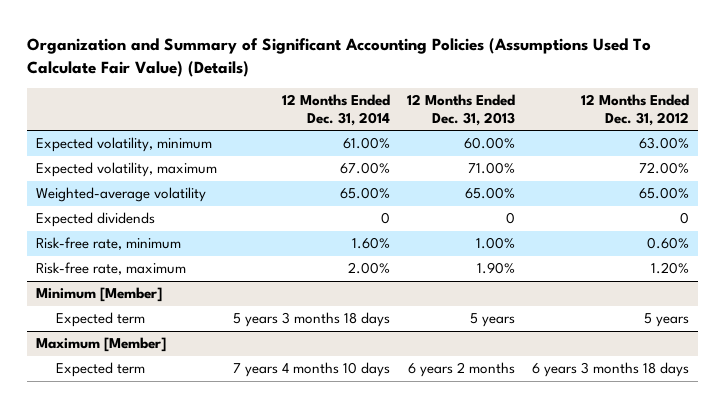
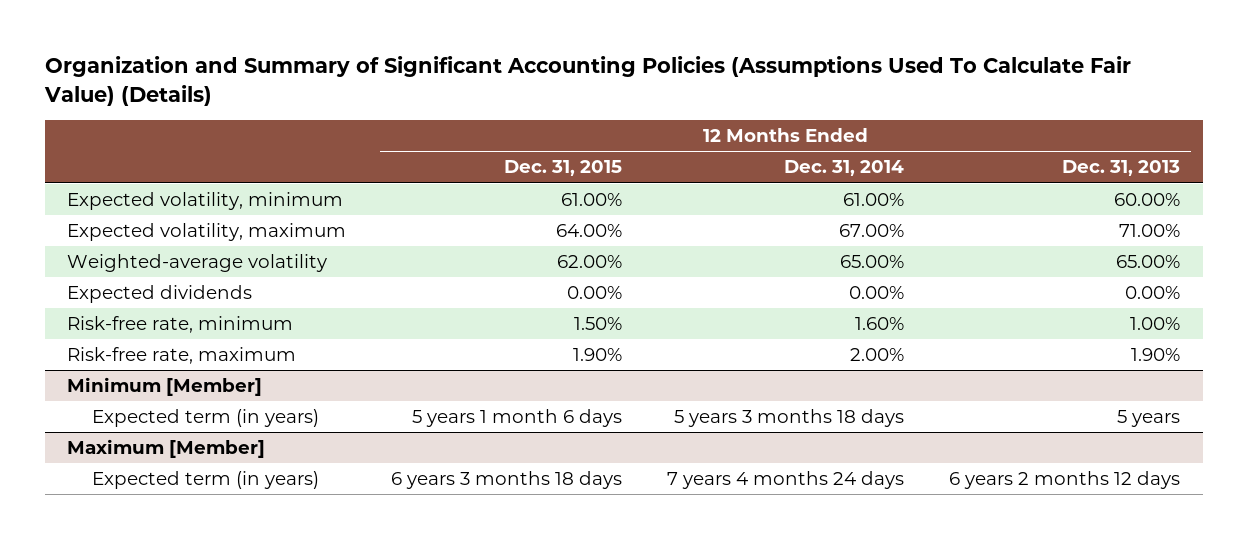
[581,94,690,126] 12 Months Ended Dec. 31, 2012 -> none
none -> [504,160,623,177] Dec. 31, 2015
[381,212,391,225] 0 -> [849,286,905,300] 0.00%
[506,212,516,225] 0 -> [1125,286,1181,300] 0.00%
[56,312,146,328] Expected term -> [92,409,320,428] Expected term (in years)
[56,362,146,378] Expected term -> [92,471,320,490] Expected term (in years)
[233,362,391,378] 7 years 4 months 10 days -> [667,471,905,490] 7 years 4 months 24 days
[408,362,516,378] 6 years 2 months -> [949,471,1181,490] 6 years 2 months 12 days

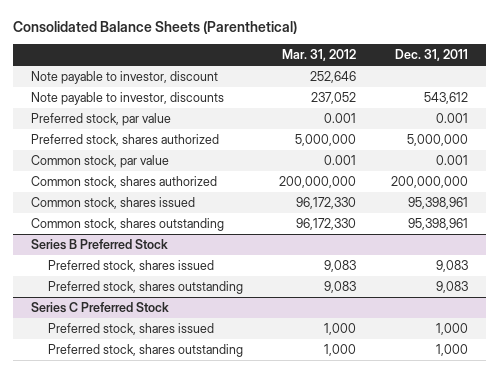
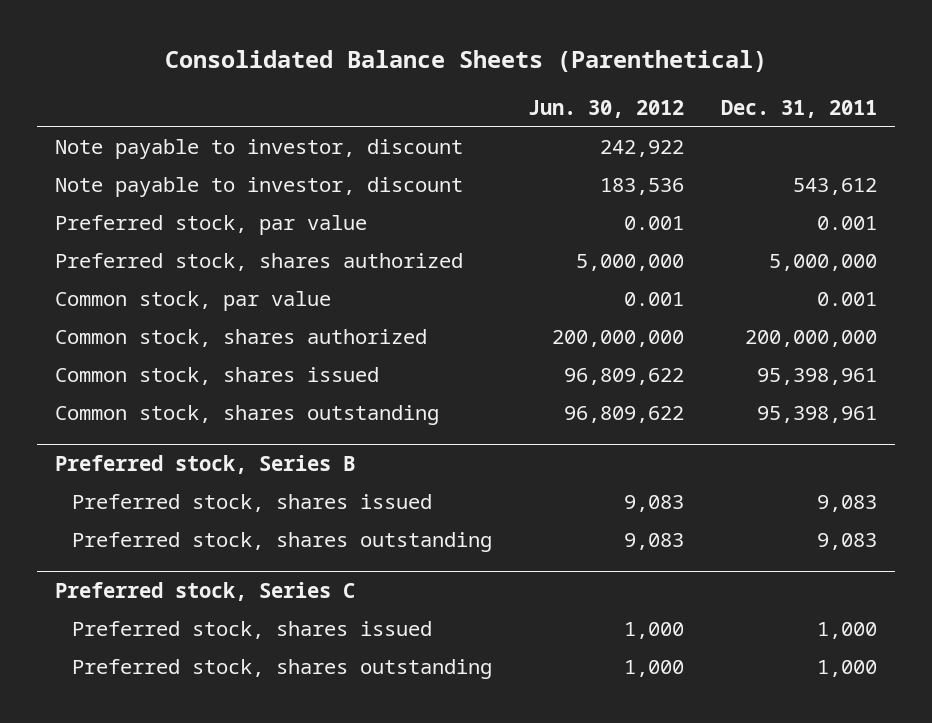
[281,49,356,62] Mar. 31, 2012 -> none
none -> [528,99,685,118] Jun. 30, 2012
[30,92,224,106] Note payable to investor, discounts -> [54,177,463,198] Note payable to investor, discount
[30,239,168,251] Series B Preferred Stock -> [54,455,355,475] Preferred stock, Series B
[30,302,169,314] Series C Preferred Stock -> [54,582,355,602] Preferred stock, Series C

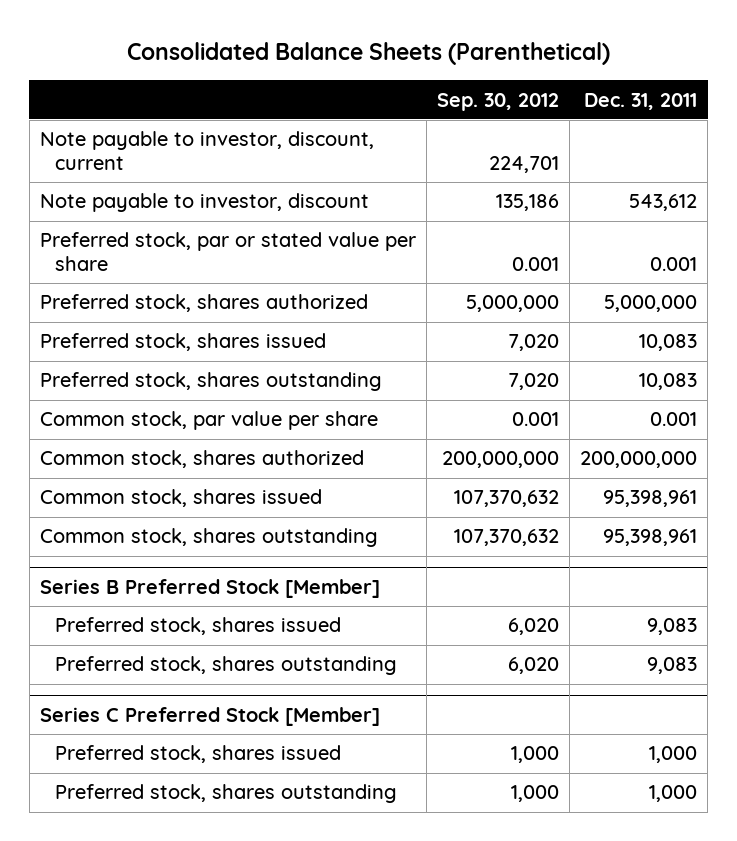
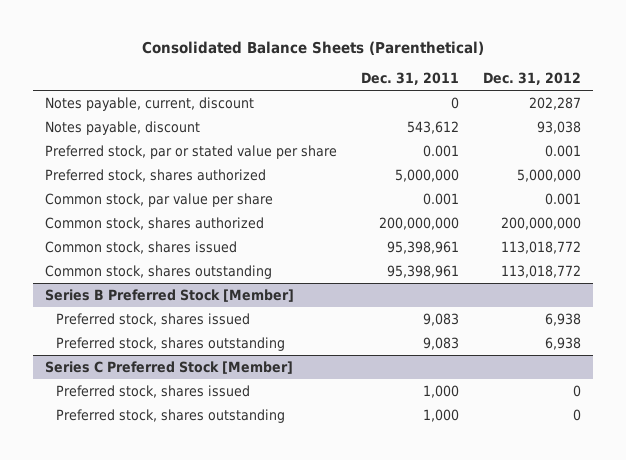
[437,92,560,111] Sep. 30, 2012 -> none
none -> [482,72,581,86] Dec. 31, 2012
[39,131,374,170] Note payable to investor, discount, current -> none
none -> [44,96,254,111] Notes payable, current, discount
[39,193,369,213] Note payable to investor, discount -> [44,120,200,135] Notes payable, discount
[39,333,326,352] Preferred stock, shares issued -> none
[39,372,382,392] Preferred stock, shares outstanding -> none

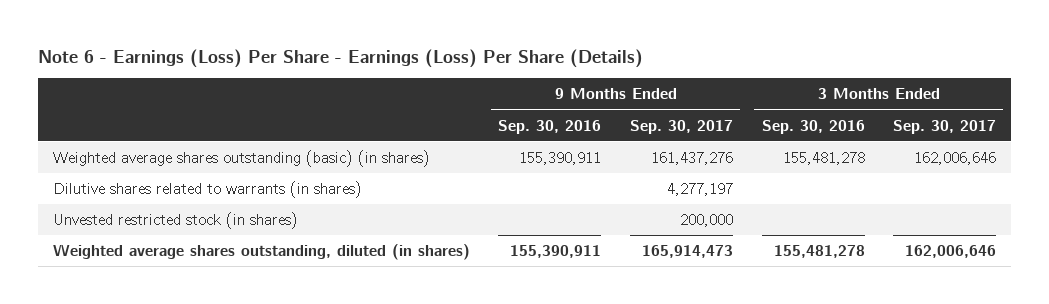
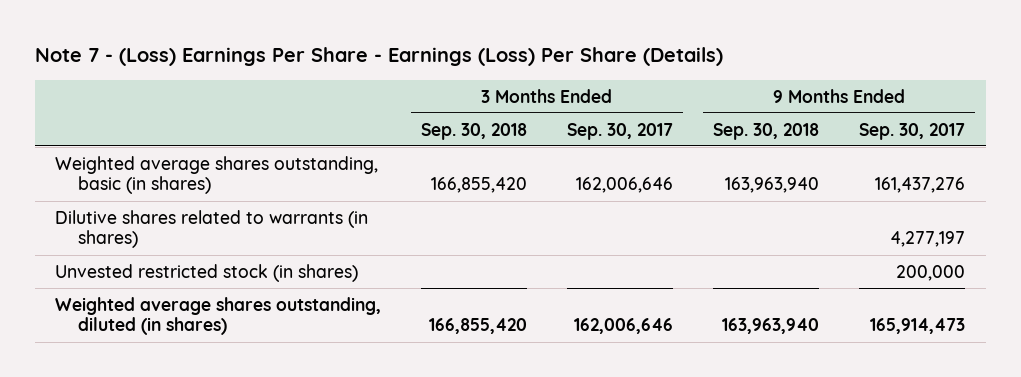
[38,48,644,68] Note 6 - Earnings (Loss) Per Share - Earnings (Loss) Per Share (Details) -> [35,47,724,67] Note 7 - (Loss) Earnings Per Share - Earnings (Loss) Per Share (Details)
[498,119,602,134] Sep. 30, 2016 -> none
[761,119,865,134] Sep. 30, 2016 -> none
none -> [421,122,528,140] Sep. 30, 2018
none -> [713,122,820,140] Sep. 30, 2018
[52,150,430,168] Weighted average shares outstanding (basic) (in shares) -> [55,155,379,195] Weighted average shares outstanding, basic (in shares)

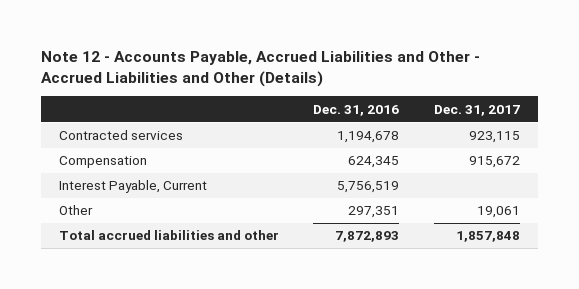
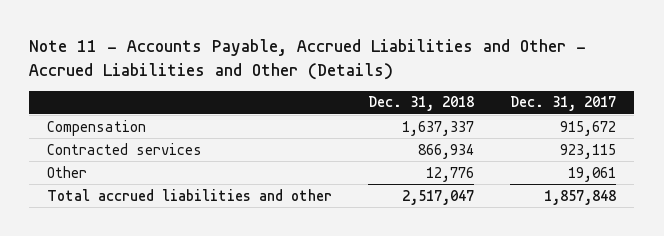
[41,50,481,87] Note 12 - Accounts Payable, Accrued Liabilities and Other - Accrued Liabilities and Other (Details) -> [29,39,587,80] Note 11 - Accounts Payable, Accrued Liabilities and Other - Accrued Liabilities and Other (Details)
[313,104,400,116] Dec. 31, 2016 -> none
none -> [368,96,475,112] Dec. 31, 2018
[58,180,207,194] Interest Payable, Current -> none
[58,130,183,141] Contracted services -> [47,142,203,155] Contracted services

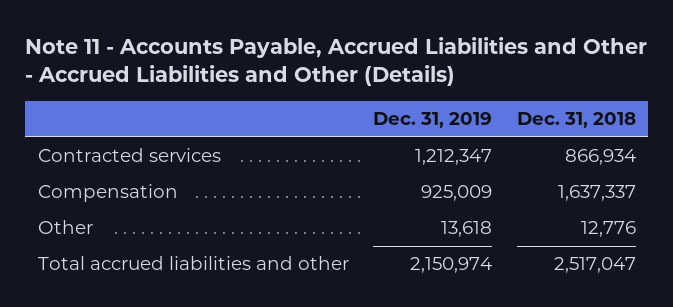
[510,96,617,112] Dec. 31, 2017 -> none
none -> [373,112,493,129] Dec. 31, 2019
[47,119,147,136] Compensation -> [37,184,178,203] Compensation

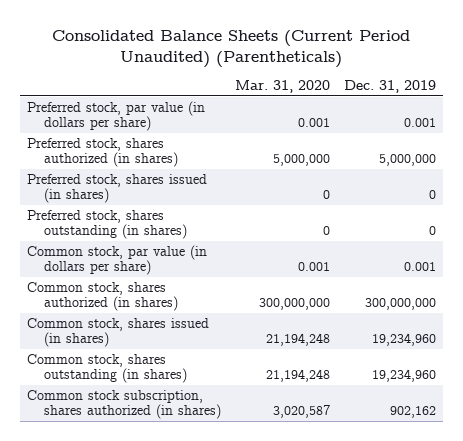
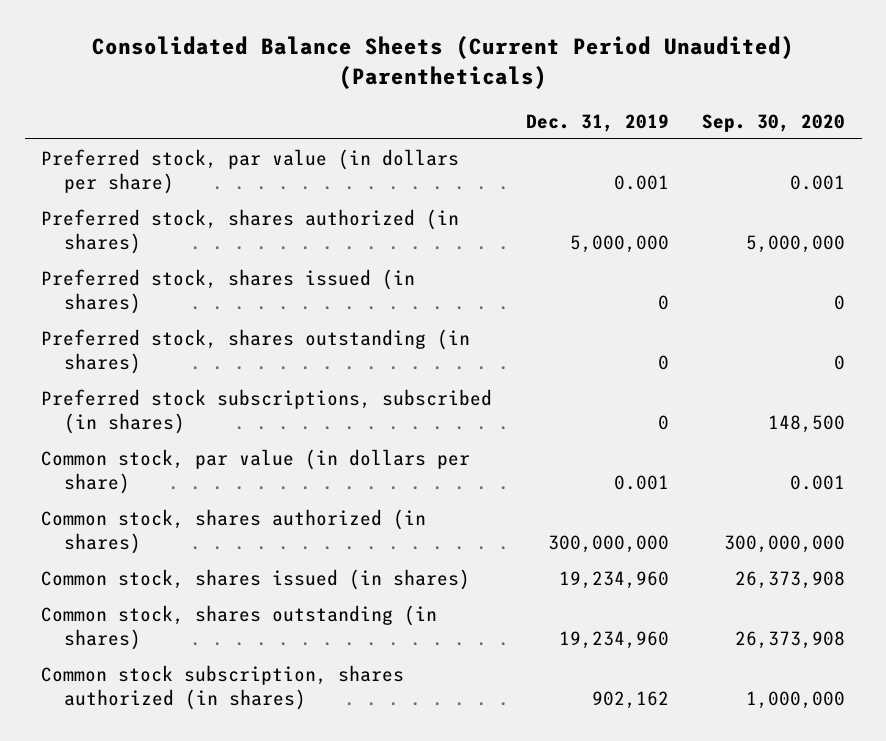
[235,80,331,94] Mar. 31, 2020 -> none
none -> [701,113,845,132] Sep. 30, 2020
none -> [41,388,493,434] Preferred stock subscriptions, subscribed (in shares)

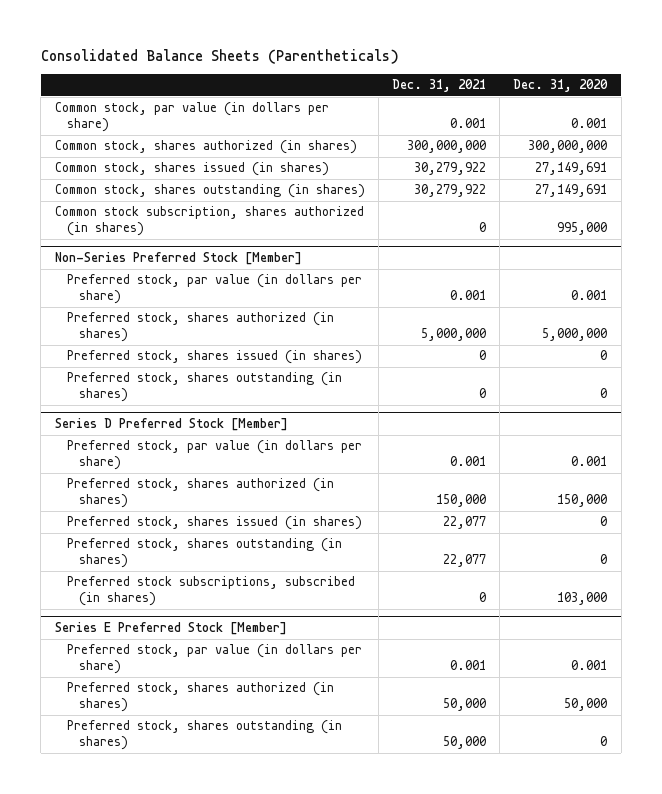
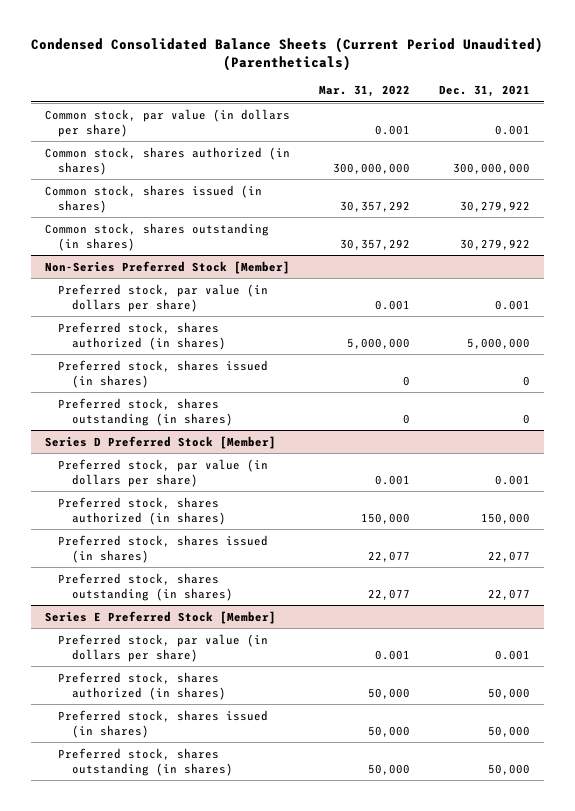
[40,48,399,64] Consolidated Balance Sheets (Parentheticals) -> [31,36,544,71] Condensed Consolidated Balance Sheets (Current Period Unaudited) (Parentheticals)
[513,79,609,93] Dec. 31, 2020 -> none
none -> [318,85,410,98] Mar. 31, 2022
[54,206,364,237] Common stock subscription, shares authorized (in shares) -> none
[66,576,355,607] Preferred stock subscriptions, subscribed (in shares) -> none
none -> [58,709,269,738] Preferred stock, shares issued (in shares)

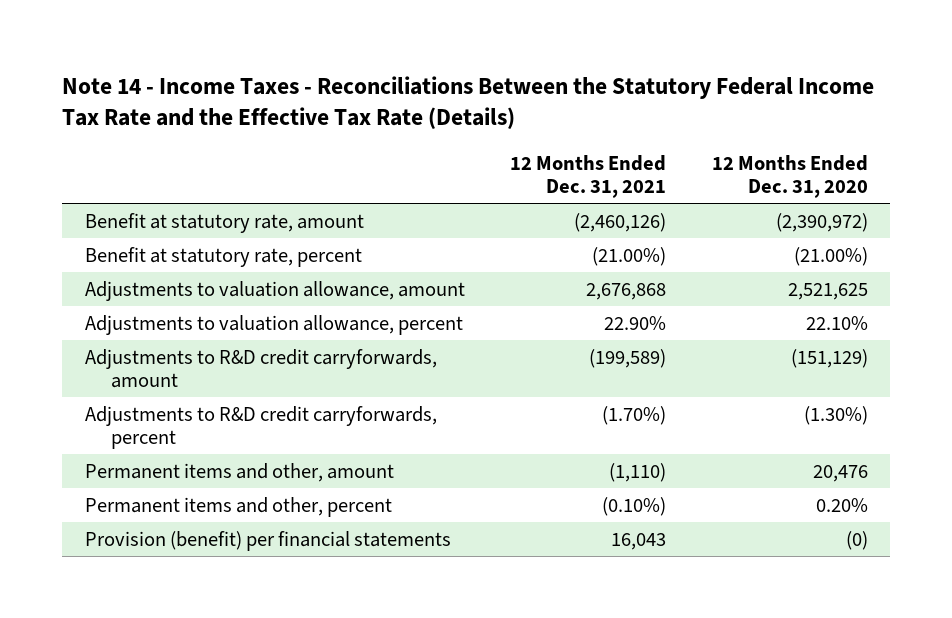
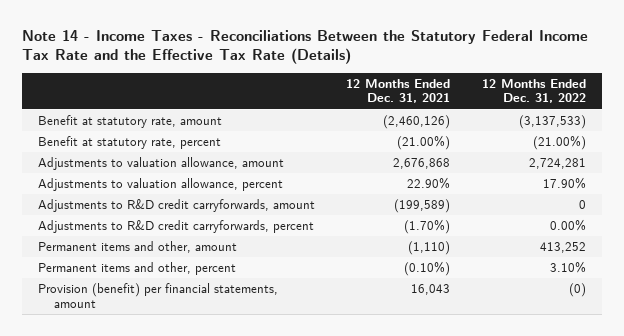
[711,154,868,199] 12 Months Ended Dec. 31, 2020 -> none
none -> [481,78,586,104] 12 Months Ended Dec. 31, 2022
[84,530,451,551] Provision (benefit) per financial statements -> [37,282,278,308] Provision (benefit) per financial statements, amount

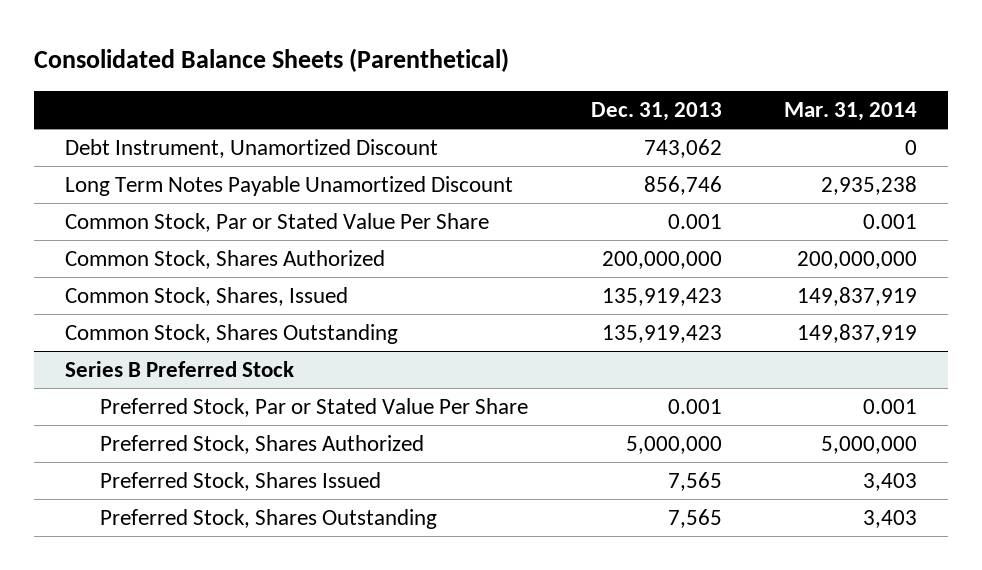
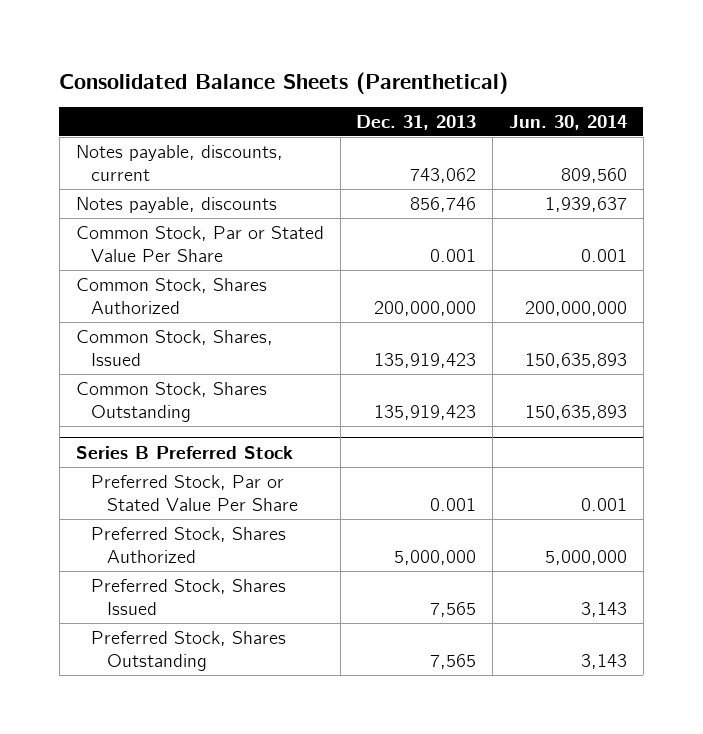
[783,101,917,121] Mar. 31, 2014 -> none
none -> [508,115,627,131] Jun. 30, 2014
[64,138,438,158] Debt Instrument, Unamortized Discount -> [75,144,283,182] Notes payable, discounts, current
[64,175,513,196] Long Term Notes Payable Unamortized Discount -> [75,196,277,213] Notes payable, discounts

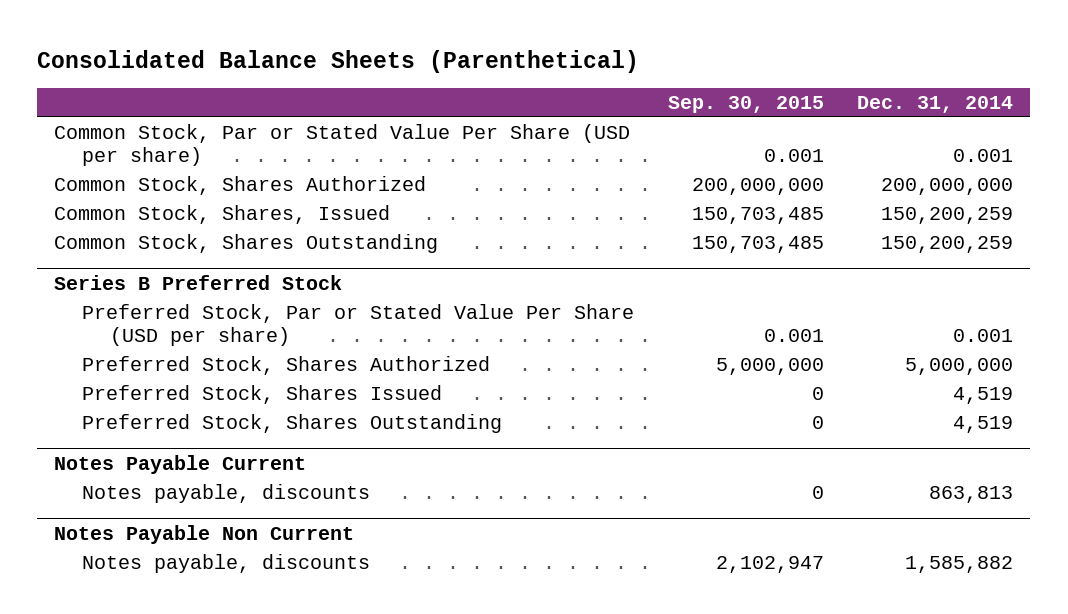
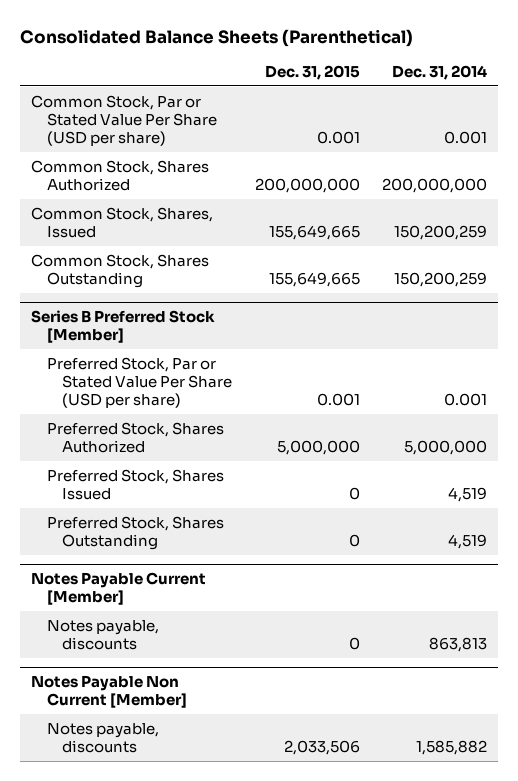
[667,96,824,114] Sep. 30, 2015 -> none
none -> [264,65,360,81] Dec. 31, 2015
[54,274,343,290] Series B Preferred Stock -> [31,309,216,343] Series B Preferred Stock [Member]
[54,454,307,474] Notes Payable Current -> [31,571,207,605] Notes Payable Current [Member]
[54,524,355,544] Notes Payable Non Current -> [31,674,187,708] Notes Payable Non Current [Member]

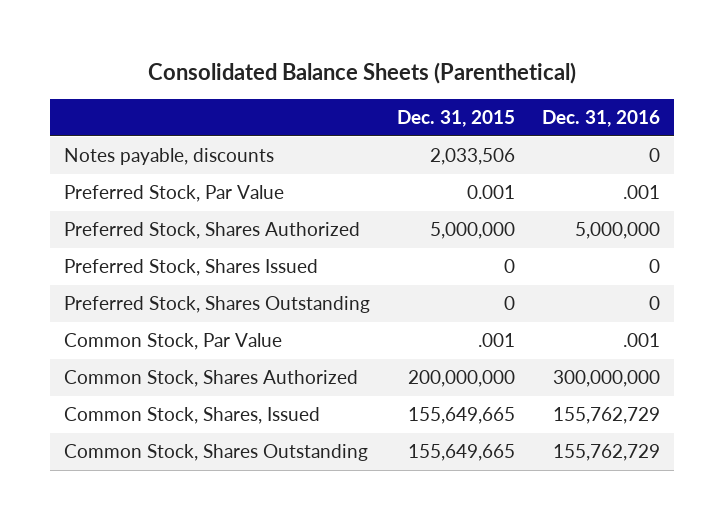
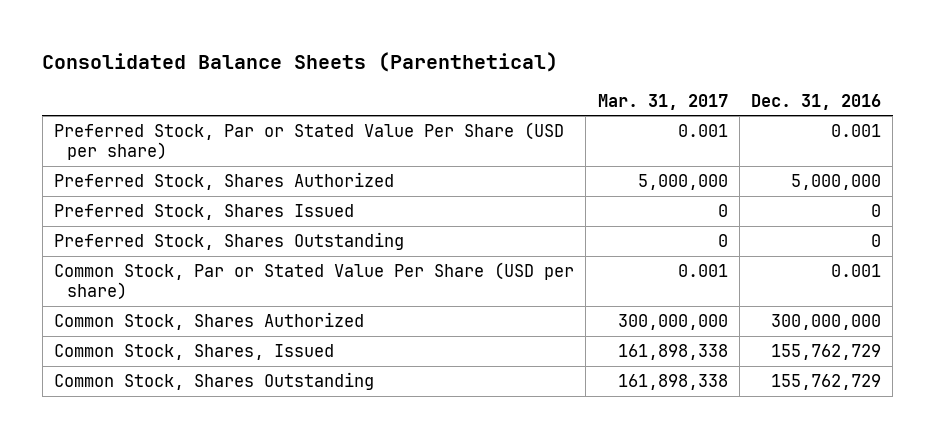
[397,109,516,127] Dec. 31, 2015 -> none
none -> [597,93,728,110] Mar. 31, 2017
[63,148,274,166] Notes payable, discounts -> none
[63,185,284,203] Preferred Stock, Par Value -> [53,122,564,161] Preferred Stock, Par or Stated Value Per Share (USD per share)
[623,185,661,200] .001 -> [831,124,882,138] 0.001
[63,333,282,351] Common Stock, Par Value -> [53,262,574,301] Common Stock, Par or Stated Value Per Share (USD per share)
[623,333,661,348] .001 -> [831,264,882,278] 0.001

